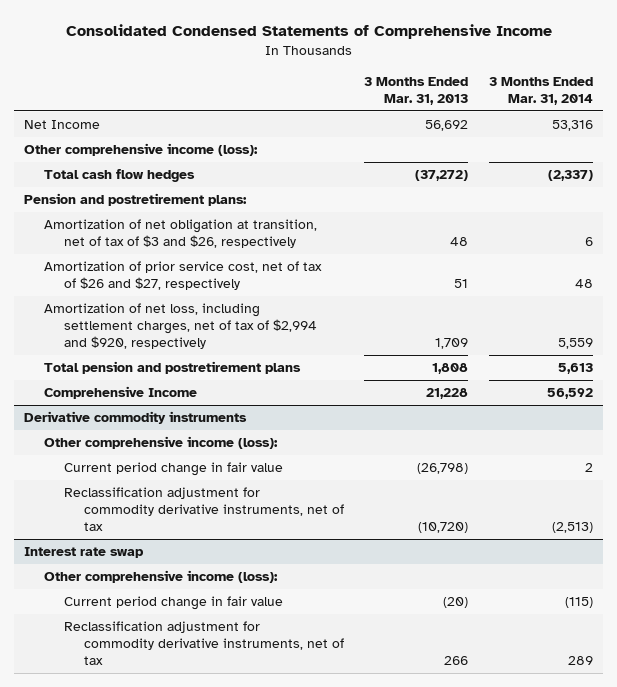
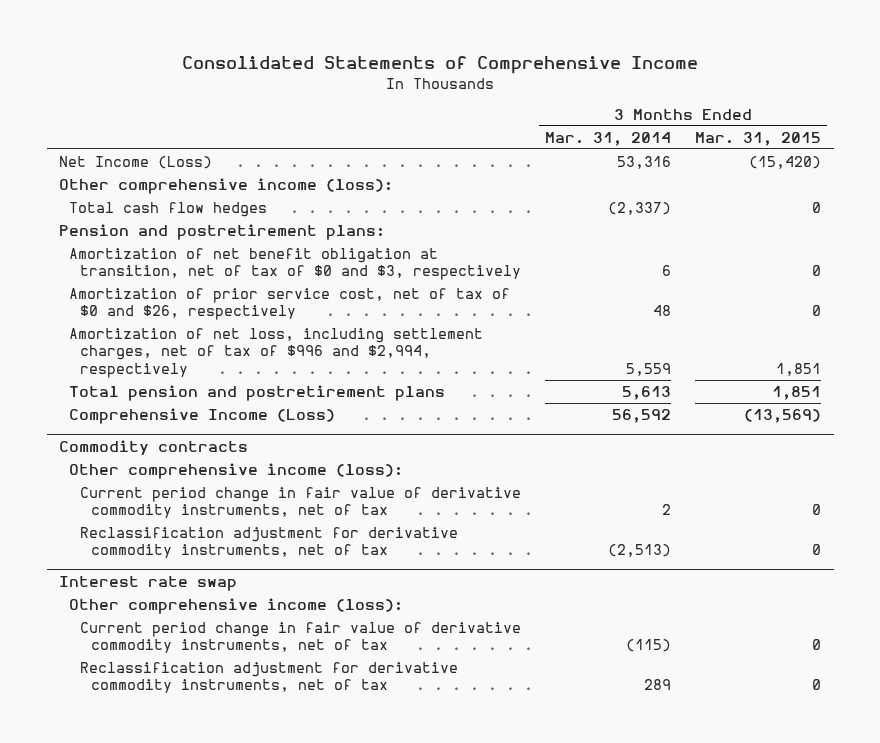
[65,23,552,39] Consolidated Condensed Statements of Comprehensive Income -> [182,56,699,75] Consolidated Statements of Comprehensive Income
[364,77,469,106] 3 Months Ended Mar. 31, 2013 -> none
none -> [695,131,822,146] Mar. 31, 2015
[24,120,101,130] Net Income -> [58,155,212,169] Net Income (Loss)
[44,219,318,249] Amortization of net obligation at transition, net of tax of $3 and $26, respectively -> [69,247,522,281] Amortization of net benefit obligation at transition, net of tax of $0 and $3, respectively
[44,261,323,291] Amortization of prior service cost, net of tax of $26 and $27, respectively -> [69,287,511,321] Amortization of prior service cost, net of tax of $0 and $26, respectively
[44,303,317,349] Amortization of net loss, including settlement charges, net of tax of $2,994 and $920, respectively -> [69,327,484,378] Amortization of net loss, including settlement charges, net of tax of $996 and $2,994, respectively
[24,411,248,425] Derivative commodity instruments -> none
[44,386,198,400] Comprehensive Income -> [69,407,336,424] Comprehensive Income (Loss)
none -> [58,439,248,455] Commodity contracts
[63,462,283,477] Current period change in fair value -> [80,486,522,519] Current period change in fair value of derivative commodity instruments, net of tax
[63,487,344,531] Reclassification adjustment for commodity derivative instruments, net of tax -> [80,526,459,559] Reclassification adjustment for derivative commodity instruments, net of tax
[63,596,283,611] Current period change in fair value -> [80,621,522,654] Current period change in fair value of derivative commodity instruments, net of tax
[63,621,344,665] Reclassification adjustment for commodity derivative instruments, net of tax -> [80,661,459,694] Reclassification adjustment for derivative commodity instruments, net of tax

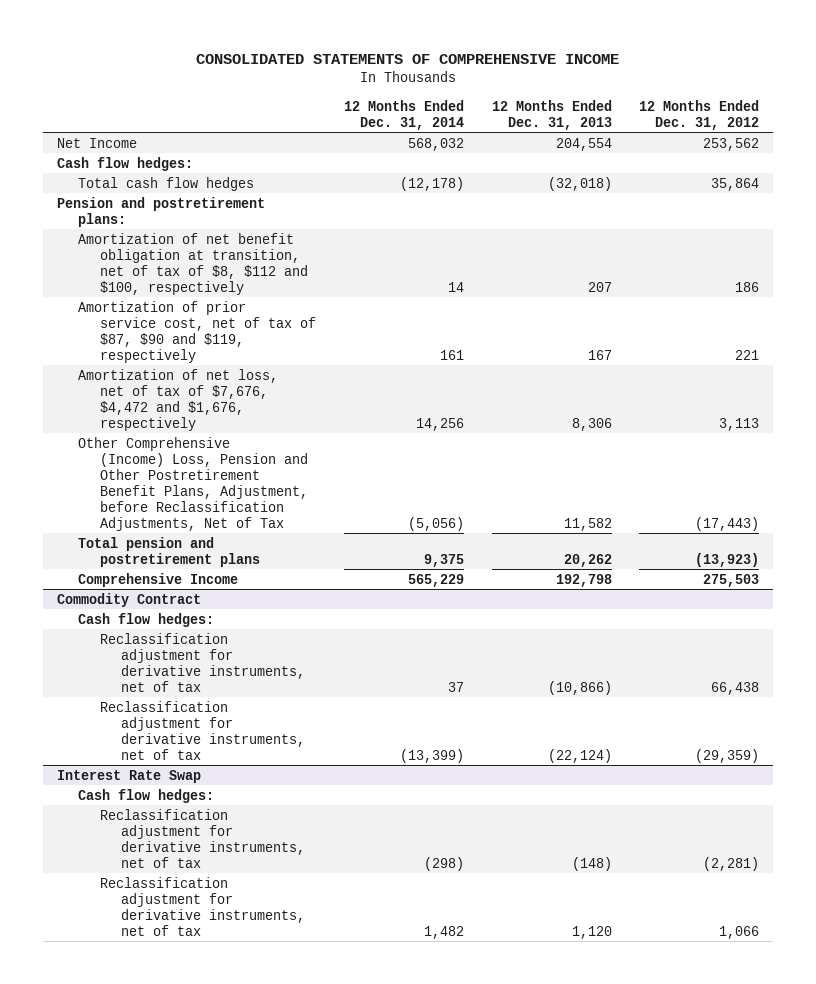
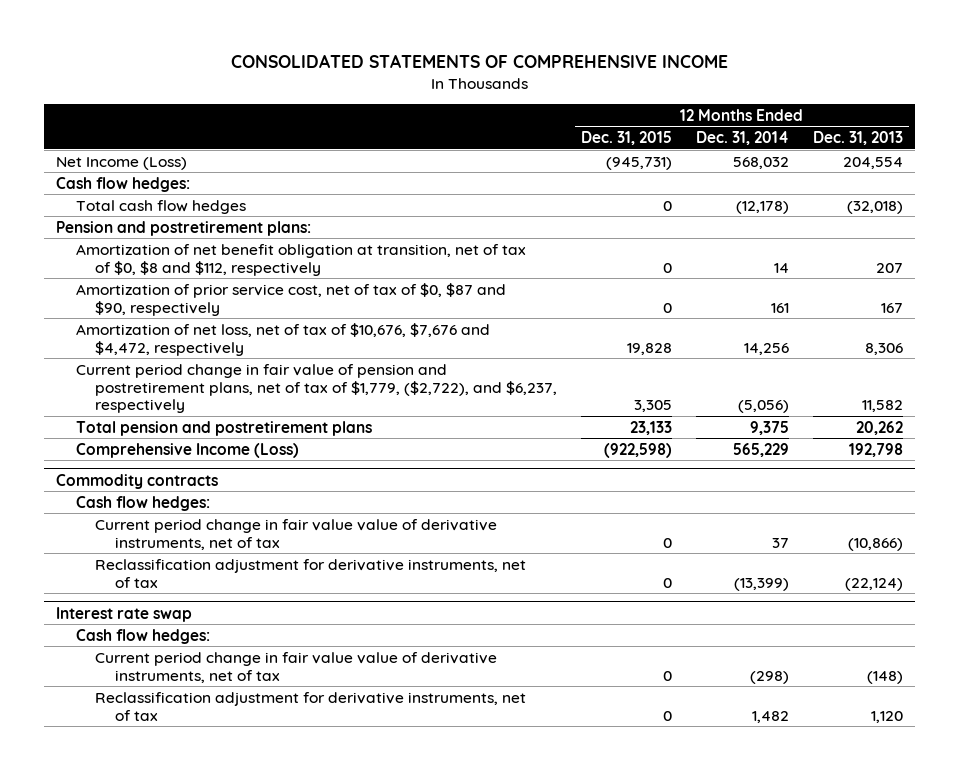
[639,99,760,130] 12 Months Ended Dec. 31, 2012 -> none
none -> [581,131,673,146] Dec. 31, 2015
[56,137,137,148] Net Income -> [56,156,188,170] Net Income (Loss)
[78,232,308,295] Amortization of net benefit obligation at transition, net of tax of $8, $112 and $100, respectively -> [75,243,526,276] Amortization of net benefit obligation at transition, net of tax of $0, $8 and $112, respectively
[78,300,316,363] Amortization of prior service cost, net of tax of $87, $90 and $119, respectively -> [75,282,506,316] Amortization of prior service cost, net of tax of $0, $87 and $90, respectively
[78,368,279,431] Amortization of net loss, net of tax of $7,676, $4,472 and $1,676, respectively -> [75,322,490,356] Amortization of net loss, net of tax of $10,676, $7,676 and $4,472, respectively
[78,436,308,531] Other Comprehensive (Income) Loss, Pension and Other Postretirement Benefit Plans, Adjustment, before Reclassification Adjustments, Net of Tax -> [75,363,558,414] Current period change in fair value of pension and postretirement plans, net of tax of $1,779, ($2,722), and $6,237, respectively
[78,572,239,587] Comprehensive Income -> [75,442,299,458] Comprehensive Income (Loss)
[56,592,201,607] Commodity Contract -> [56,473,219,489] Commodity contracts
[99,632,306,692] Reclassification adjustment for derivative instruments, net of tax -> [95,518,498,550] Current period change in fair value value of derivative instruments, net of tax
[56,769,201,783] Interest Rate Swap -> [56,606,193,622] Interest rate swap
[99,808,306,868] Reclassification adjustment for derivative instruments, net of tax -> [95,651,498,683] Current period change in fair value value of derivative instruments, net of tax

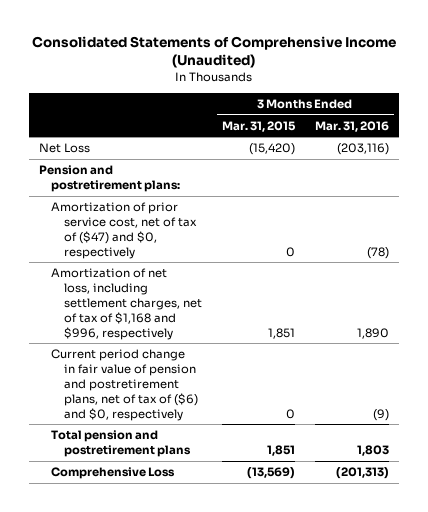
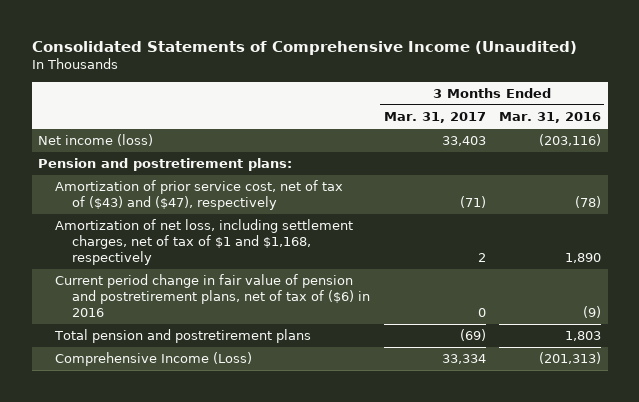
[221,120,296,132] Mar. 31, 2015 -> none
none -> [383,112,486,124] Mar. 31, 2017
[39,143,91,154] Net Loss -> [38,134,154,147] Net income (loss)
[51,202,197,259] Amortization of prior service cost, net of tax of ($47) and $0, respectively -> [55,180,344,211] Amortization of prior service cost, net of tax of ($43) and ($47), respectively
[51,268,202,340] Amortization of net loss, including settlement charges, net of tax of $1,168 and $996, respectively -> [55,219,354,266] Amortization of net loss, including settlement charges, net of tax of $1 and $1,168, respectively
[51,349,198,421] Current period change in fair value of pension and postretirement plans, net of tax of ($6) and $0, respectively -> [55,274,371,318] Current period change in fair value of pension and postretirement plans, net of tax of ($6) in 2016
[51,467,176,480] Comprehensive Loss -> [55,352,253,367] Comprehensive Income (Loss)

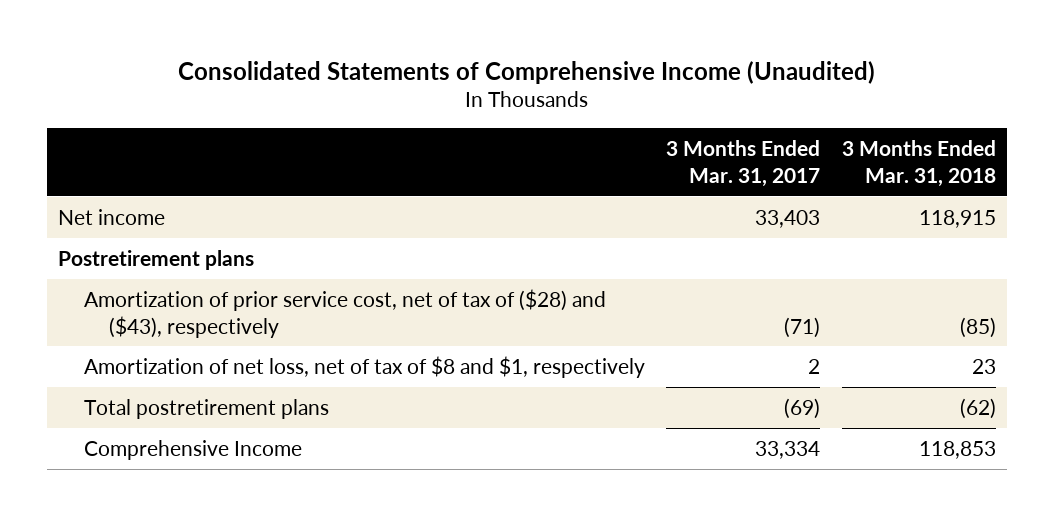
[498,112,601,124] Mar. 31, 2016 -> none
none -> [842,140,997,187] 3 Months Ended Mar. 31, 2018
[55,274,371,318] Current period change in fair value of pension and postretirement plans, net of tax of ($6) in 2016 -> none
[38,134,154,147] Net income (loss) -> [58,208,166,225] Net income
[38,158,293,172] Pension and postretirement plans: -> [58,249,255,270] Postretirement plans
[55,180,344,211] Amortization of prior service cost, net of tax of ($43) and ($47), respectively -> [83,288,606,338] Amortization of prior service cost, net of tax of ($28) and ($43), respectively
[55,219,354,266] Amortization of net loss, including settlement charges, net of tax of $1 and $1,168, respectively -> [83,355,645,378] Amortization of net loss, net of tax of $8 and $1, respectively
[54,329,312,344] Total pension and postretirement plans -> [83,398,329,419] Total postretirement plans
[55,352,253,367] Comprehensive Income (Loss) -> [83,439,302,460] Comprehensive Income

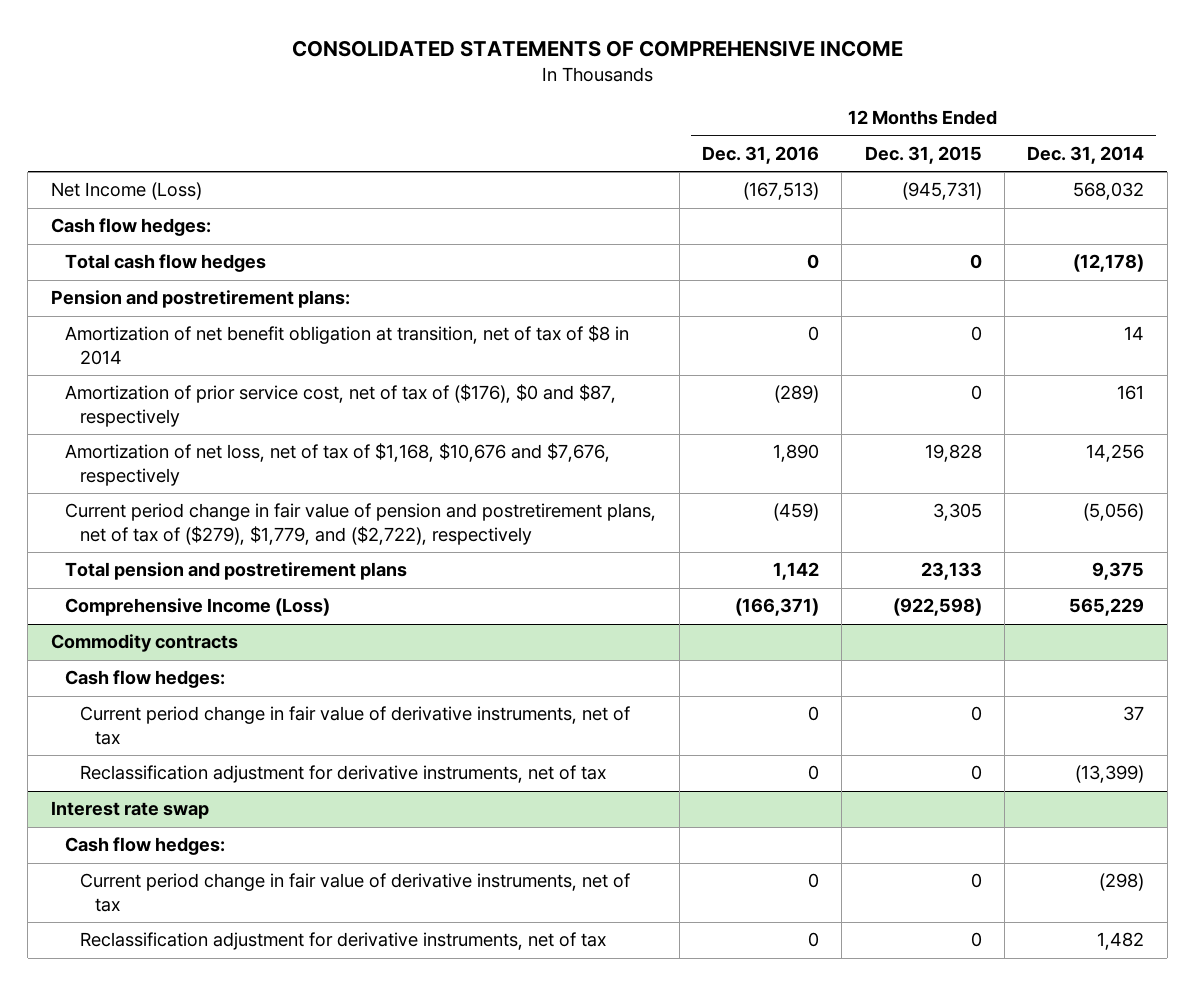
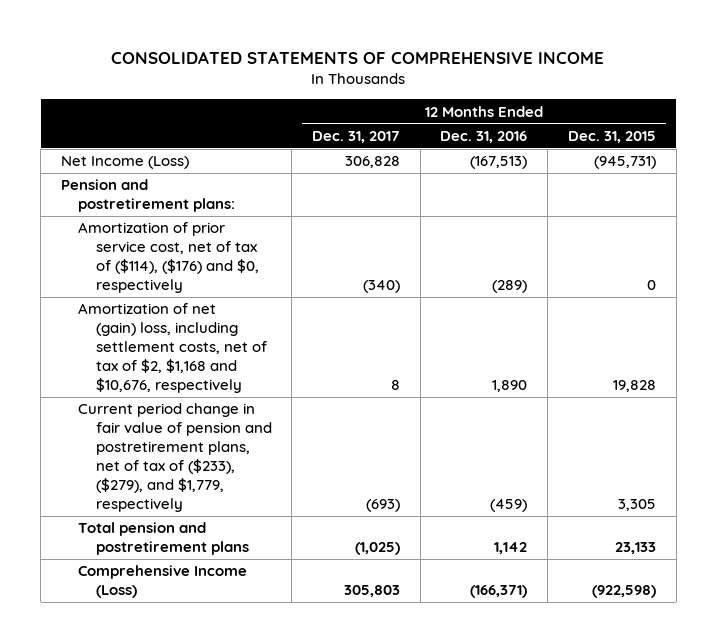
[1027,145,1145,164] Dec. 31, 2014 -> none
none -> [312,130,401,143] Dec. 31, 2017
[50,218,211,237] Cash flow hedges: -> none
[65,254,267,273] Total cash flow hedges -> none
[65,325,630,365] Amortization of net benefit obligation at transition, net of tax of $8 in 2014 -> none
[65,384,617,427] Amortization of prior service cost, net of tax of ($176), $0 and $87, respectively -> [78,222,259,294] Amortization of prior service cost, net of tax of ($114), ($176) and $0, respectively
[65,443,611,486] Amortization of net loss, net of tax of $1,168, $10,676 and $7,676, respectively -> [78,303,267,394] Amortization of net (gain) loss, including settlement costs, net of tax of $2, $1,168 and $10,676, respectively
[65,503,657,545] Current period change in fair value of pension and postretirement plans, net of tax of ($279), $1,779, and ($2,722), respectively -> [78,403,272,513] Current period change in fair value of pension and postretirement plans, net of tax of ($233), ($279), and $1,779, respectively
[50,634,238,653] Commodity contracts -> none
[65,670,226,689] Cash flow hedges: -> none
[80,706,631,745] Current period change in fair value of derivative instruments, net of tax -> none
[80,765,607,784] Reclassification adjustment for derivative instruments, net of tax -> none
[50,801,209,820] Interest rate swap -> none
[65,837,226,856] Cash flow hedges: -> none
[80,873,631,912] Current period change in fair value of derivative instruments, net of tax -> none
[80,932,607,951] Reclassification adjustment for derivative instruments, net of tax -> none

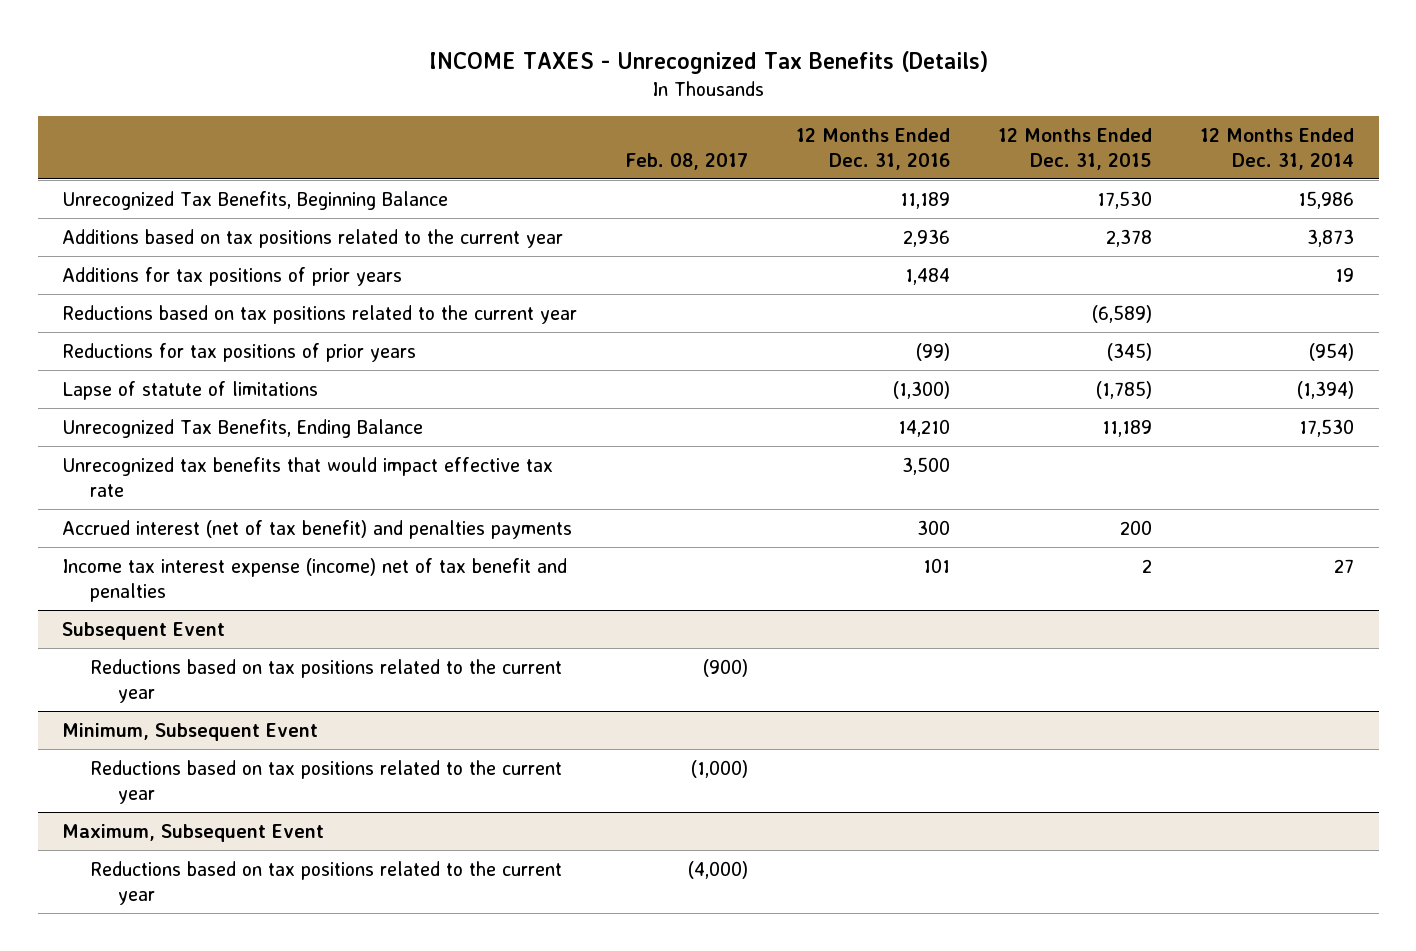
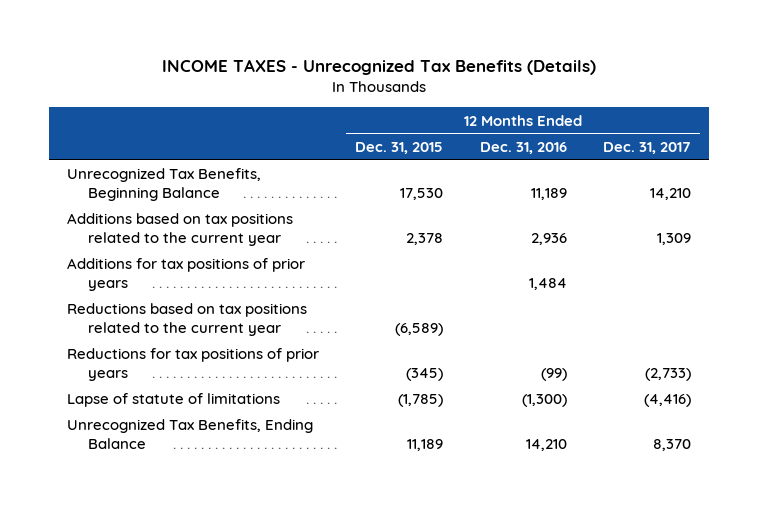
[624,153,748,171] Feb. 08, 2017 -> none
[1200,127,1355,171] 12 Months Ended Dec. 31, 2014 -> none
none -> [602,141,691,154] Dec. 31, 2017
[61,456,553,497] Unrecognized tax benefits that would impact effective tax rate -> none
[61,519,572,539] Accrued interest (net of tax benefit) and penalties payments -> none
[61,557,567,602] Income tax interest expense (income) net of tax benefit and penalties -> none
[61,621,225,640] Subsequent Event -> none
[89,658,562,703] Reductions based on tax positions related to the current year -> none
[61,722,318,741] Minimum, Subsequent Event -> none
[89,759,562,804] Reductions based on tax positions related to the current year -> none
[61,823,324,842] Maximum, Subsequent Event -> none
[89,860,562,905] Reductions based on tax positions related to the current year -> none

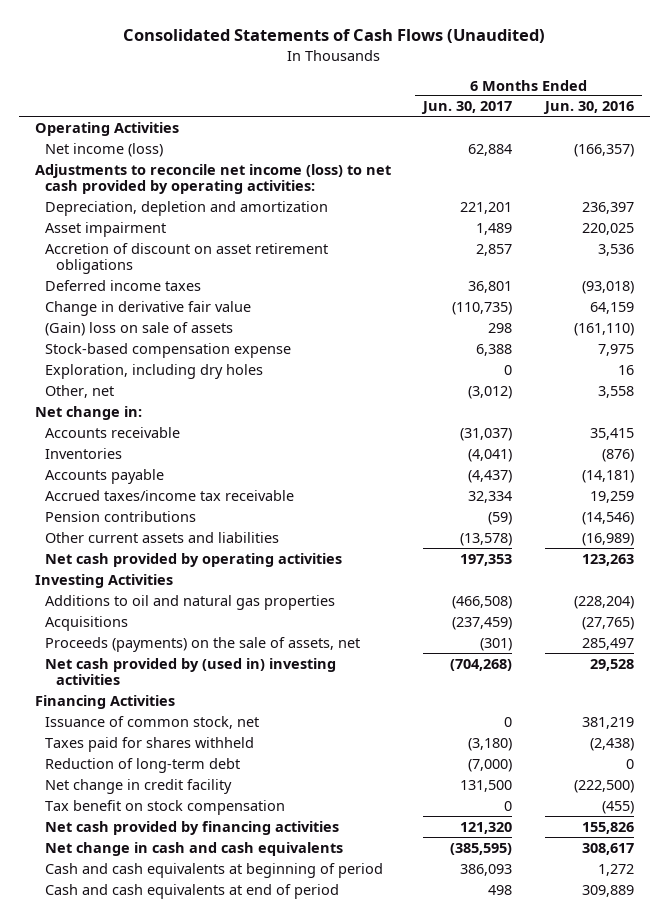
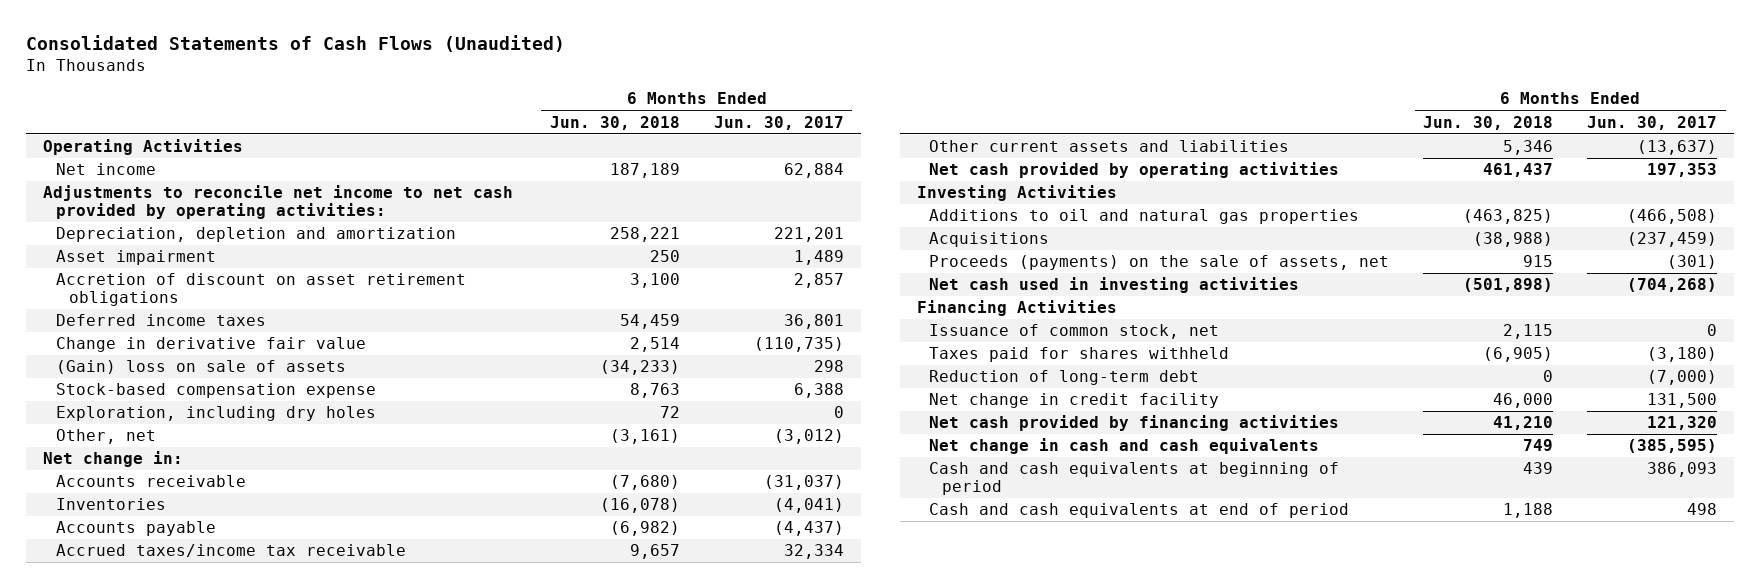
[543,101,635,115] Jun. 30, 2016 -> none
none -> [549,115,680,130] Jun. 30, 2018
[45,142,164,157] Net income (loss) -> [55,163,156,176] Net income
[34,163,391,195] Adjustments to reconcile net income (loss) to net cash provided by operating activities: -> [43,185,514,220] Adjustments to reconcile net income to net cash provided by operating activities:
[45,510,197,522] Pension contributions -> none
[460,532,513,546] (13,578) -> [1637,140,1718,156] (13,637)
[45,657,337,686] Net cash provided by (used in) investing activities -> [929,277,1300,294] Net cash used in investing activities
[45,799,286,815] Tax benefit on stock compensation -> none

